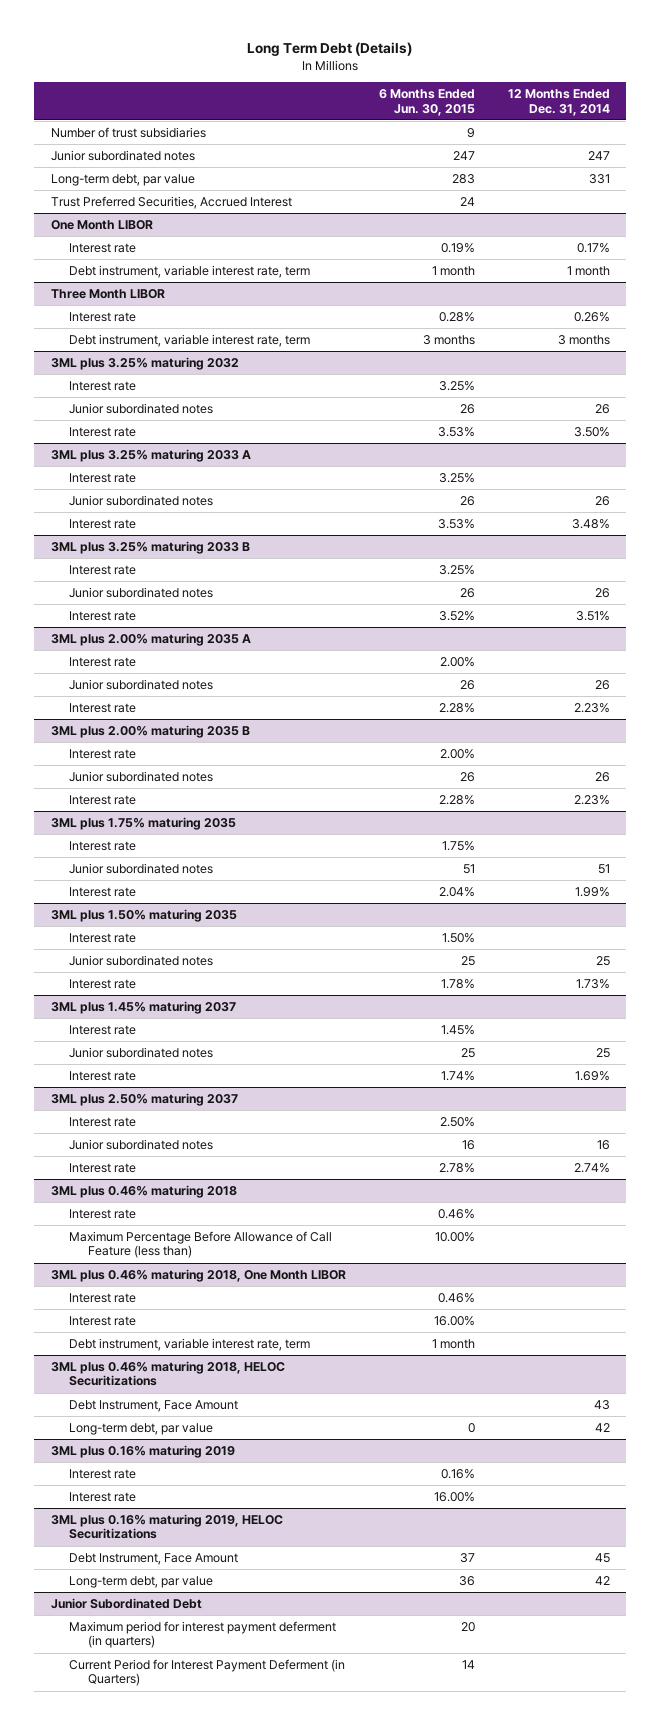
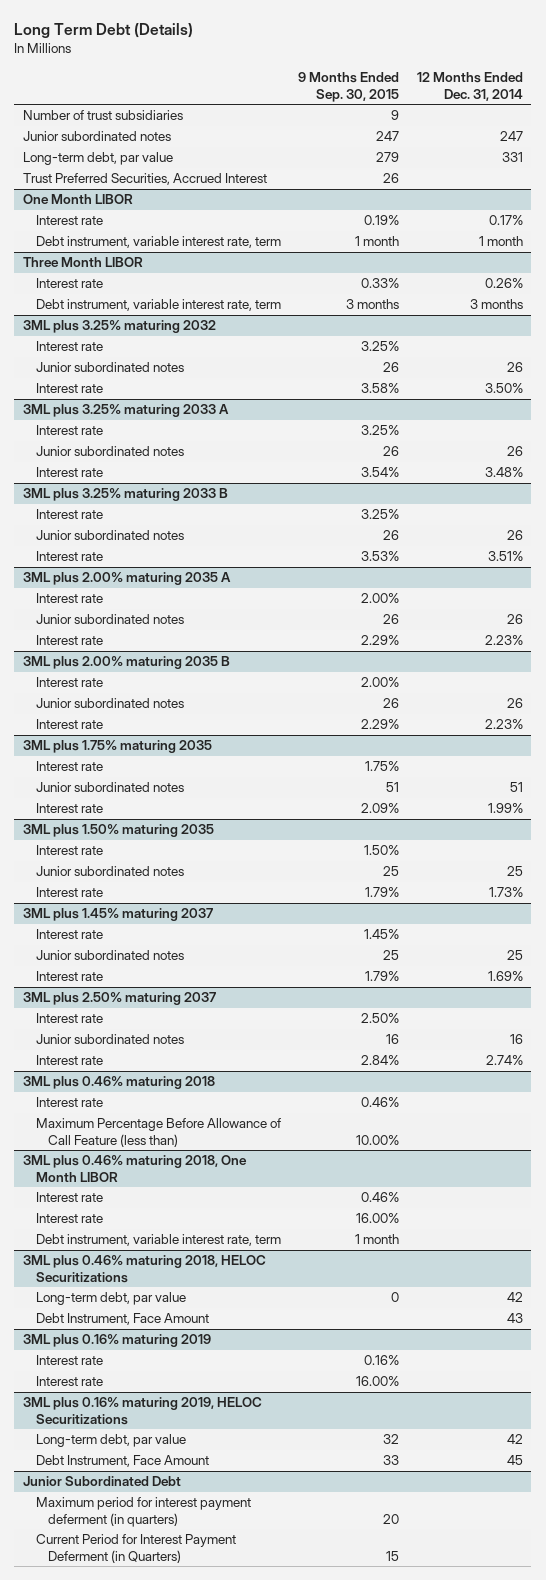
[378,89,475,116] 6 Months Ended Jun. 30, 2015 -> none
none -> [298,72,400,102] 9 Months Ended Sep. 30, 2015
[69,1399,239,1412] Debt Instrument, Face Amount -> [35,1313,209,1326] Debt Instrument, Face Amount
[69,1552,239,1565] Debt Instrument, Face Amount -> [35,1455,209,1468] Debt Instrument, Face Amount

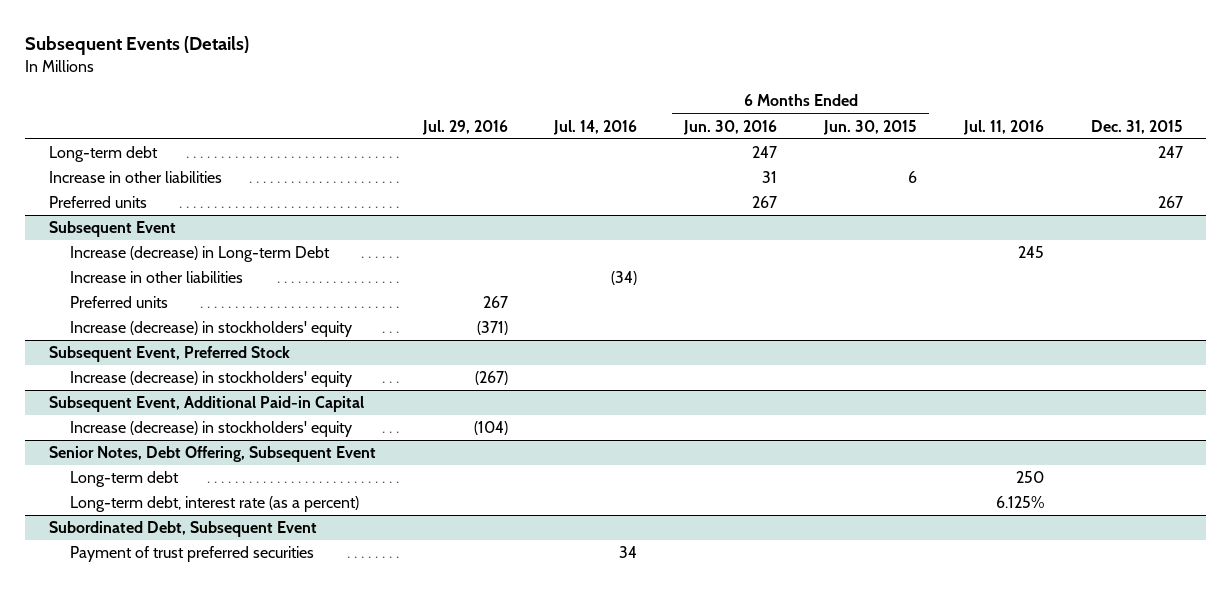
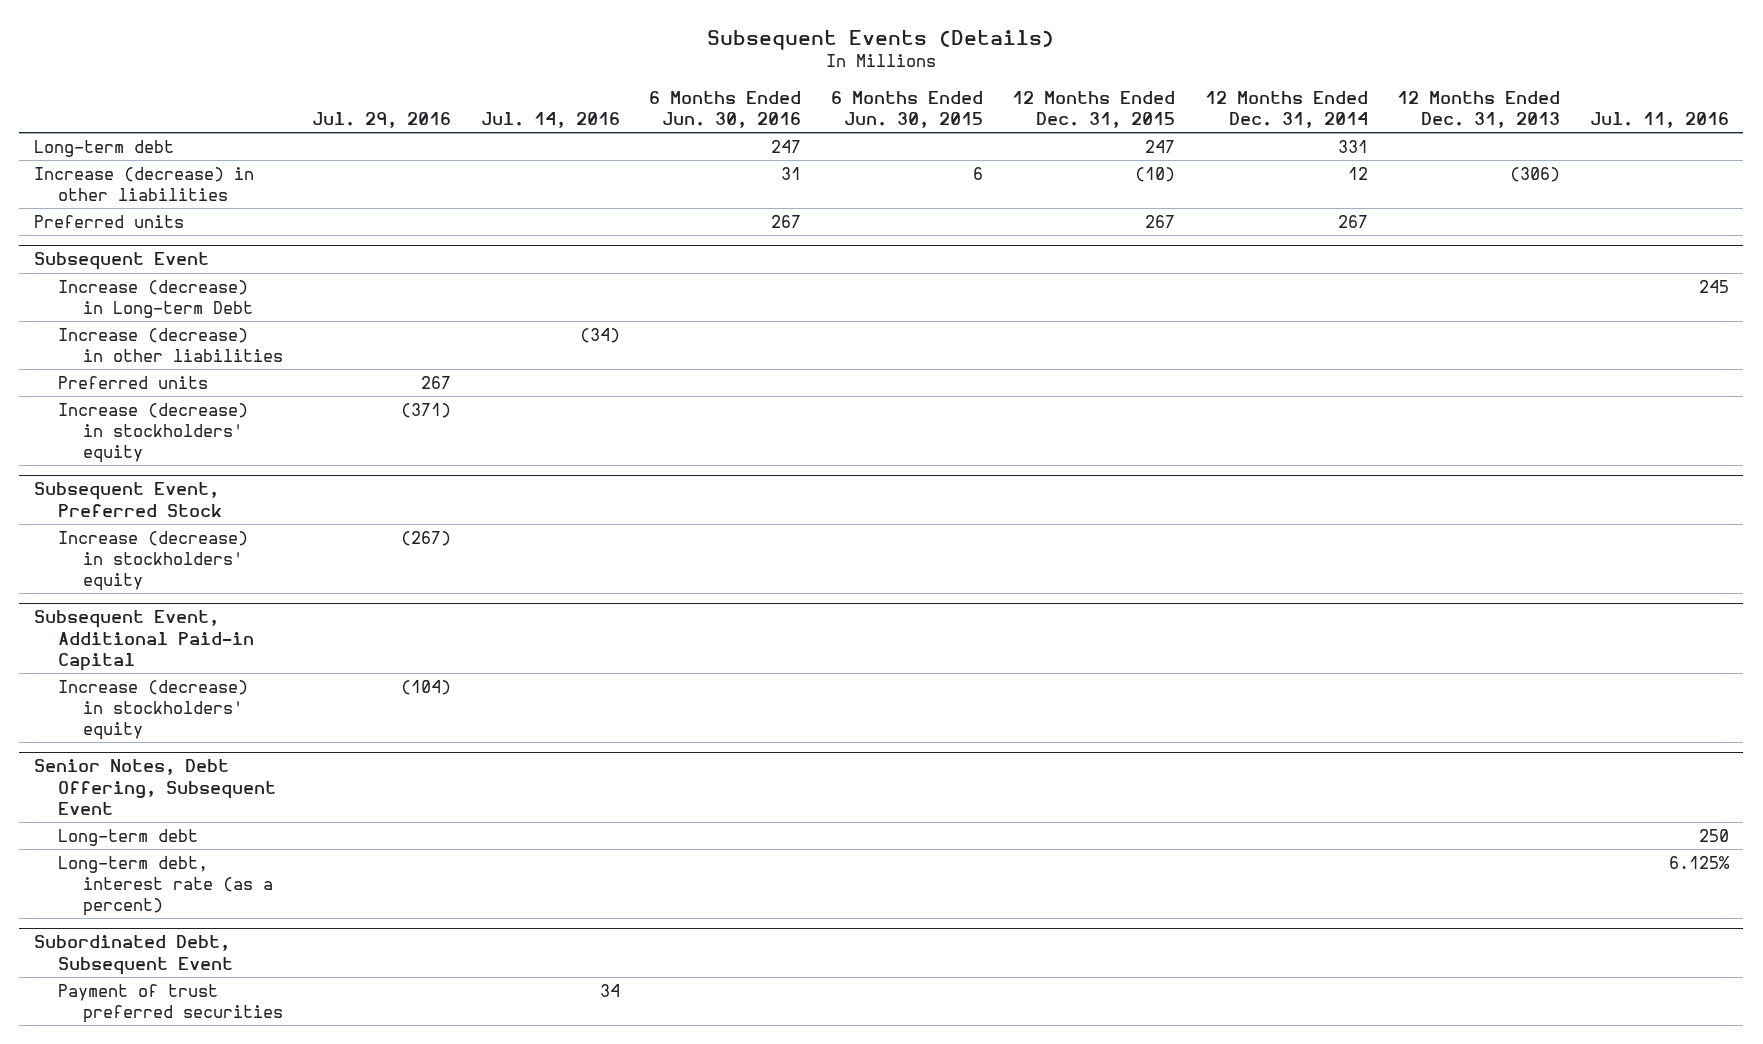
[1090,119,1183,134] Dec. 31, 2015 -> none
none -> [1012,90,1176,128] 12 Months Ended Dec. 31, 2015
none -> [1204,90,1368,128] 12 Months Ended Dec. 31, 2014
none -> [1397,90,1561,128] 12 Months Ended Dec. 31, 2013
[48,171,222,184] Increase in other liabilities -> [34,166,255,201] Increase (decrease) in other liabilities
[69,271,243,284] Increase in other liabilities -> [58,327,283,362] Increase (decrease) in other liabilities

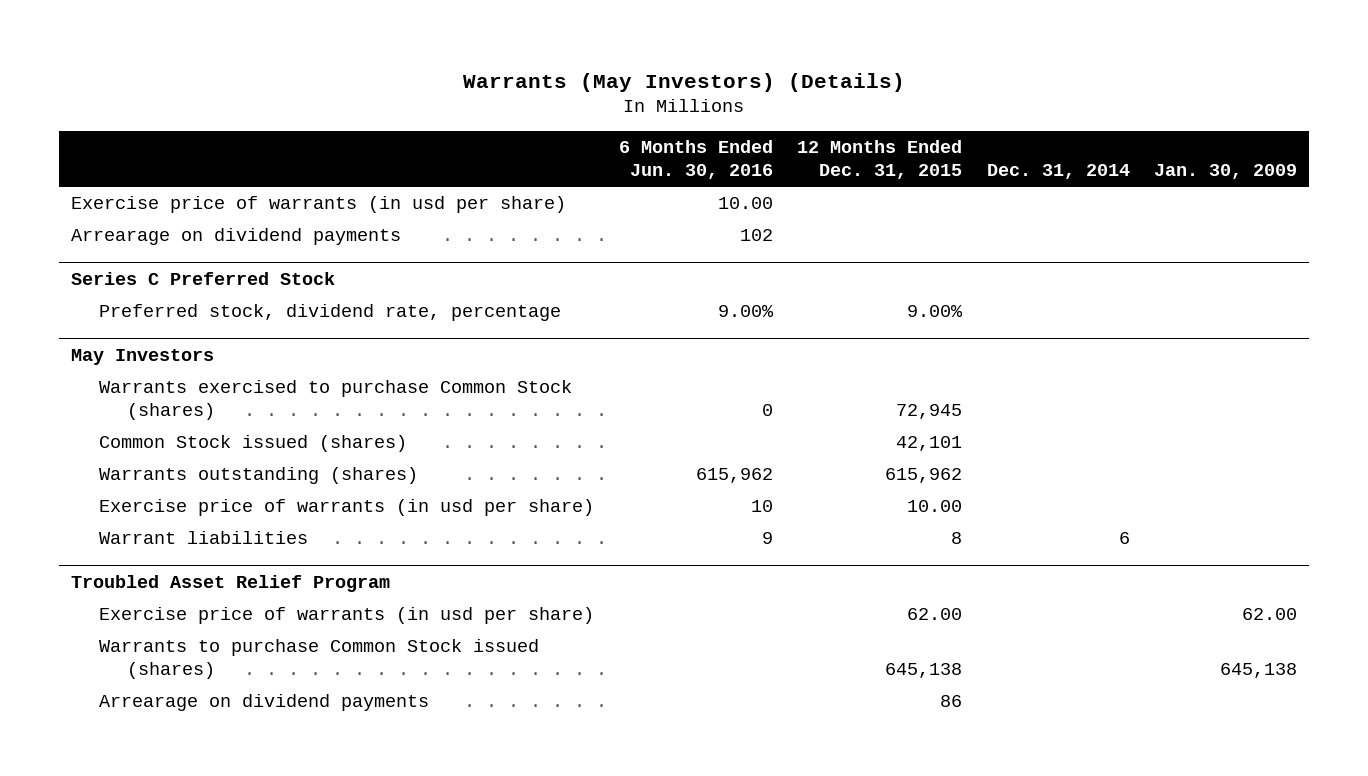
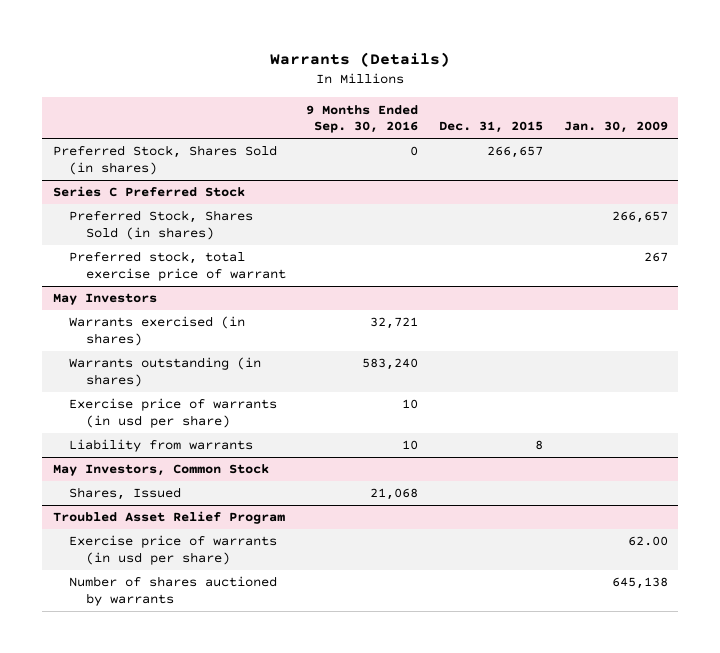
[463,72,906,92] Warrants (May Investors) (Details) -> [270,52,451,68] Warrants (Details)
[618,139,773,180] 6 Months Ended Jun. 30, 2016 -> none
[797,139,963,180] 12 Months Ended Dec. 31, 2015 -> none
[986,164,1130,180] Dec. 31, 2014 -> none
none -> [306,104,419,134] 9 Months Ended Sep. 30, 2016
none -> [439,121,544,134] Dec. 31, 2015
[71,196,567,214] Exercise price of warrants (in usd per share) -> none
[71,228,402,246] Arrearage on dividend payments -> none
none -> [52,145,277,175] Preferred Stock, Shares Sold (in shares)
[99,304,562,322] Preferred stock, dividend rate, percentage -> none
none -> [69,210,254,240] Preferred Stock, Shares Sold (in shares)
none -> [69,251,286,281] Preferred stock, total exercise price of warrant
[99,435,408,453] Common Stock issued (shares) -> none
[99,380,573,421] Warrants exercised to purchase Common Stock (shares) -> [69,316,246,346] Warrants exercised (in shares)
[99,467,419,485] Warrants outstanding (shares) -> [69,357,262,387] Warrants outstanding (in shares)
[99,531,309,545] Warrant liabilities -> [69,439,254,453] Liability from warrants
none -> [52,464,269,477] May Investors, Common Stock
none -> [69,487,182,501] Shares, Issued
[99,694,430,712] Arrearage on dividend payments -> none
[99,639,540,680] Warrants to purchase Common Stock issued (shares) -> [69,576,278,606] Number of shares auctioned by warrants

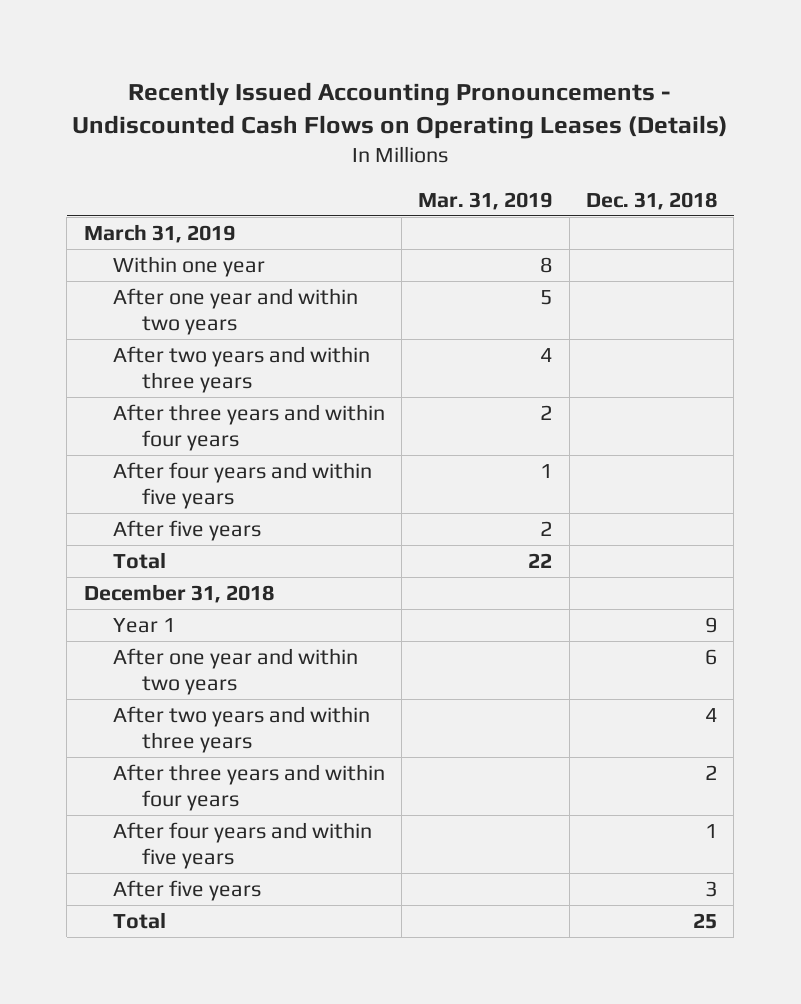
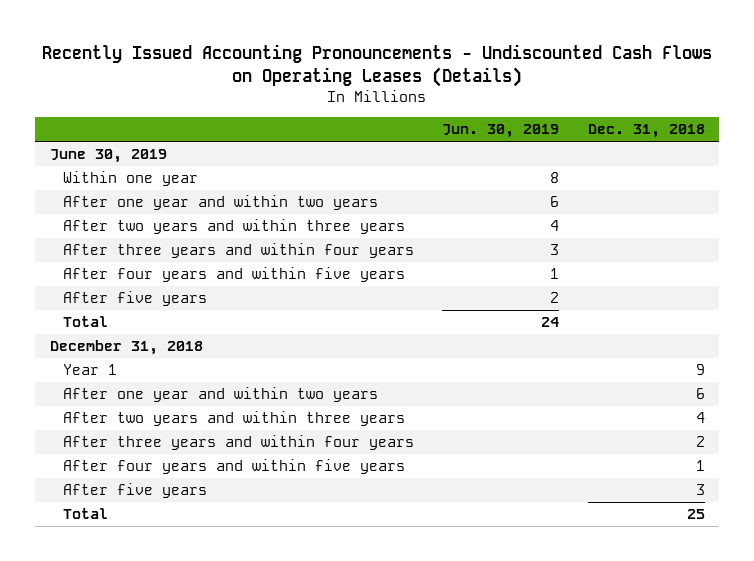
[418,191,553,210] Mar. 31, 2019 -> none
none -> [442,124,560,139] Jun. 30, 2019
[83,223,235,243] March 31, 2019 -> [49,149,167,164] June 30, 2019

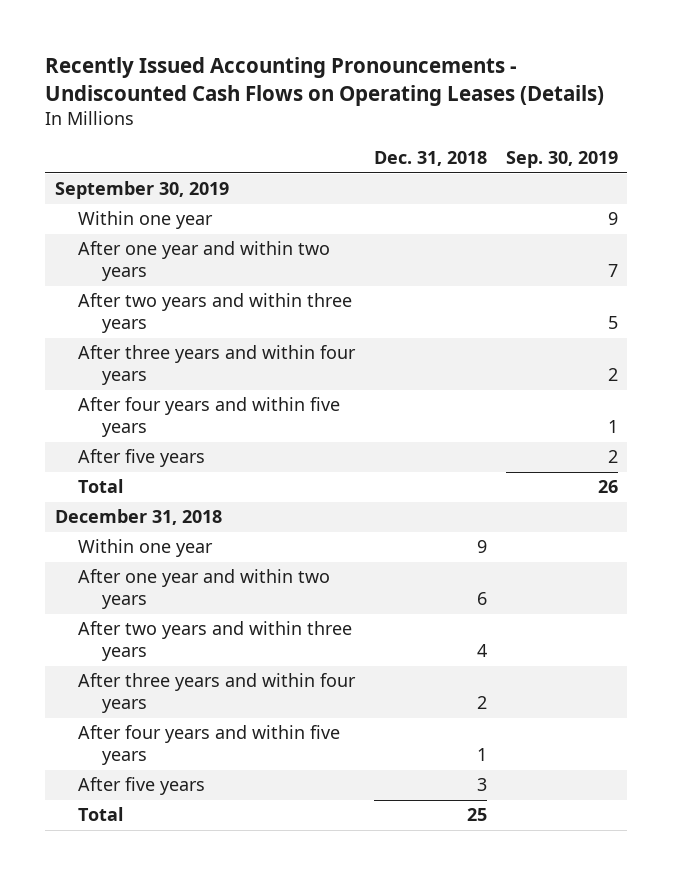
[442,124,560,139] Jun. 30, 2019 -> none
none -> [505,151,618,169] Sep. 30, 2019
[49,149,167,164] June 30, 2019 -> [54,181,229,200] September 30, 2019
[62,364,117,376] Year 1 -> [78,539,214,558] Within one year

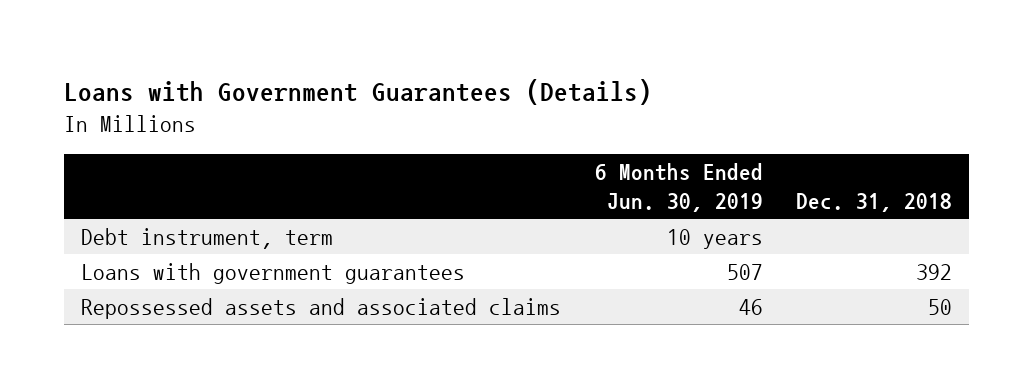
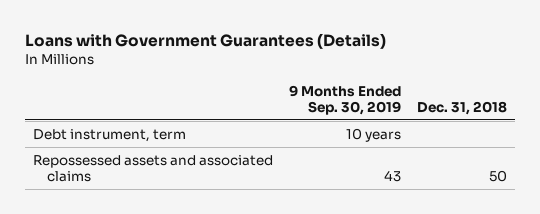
[594,163,763,213] 6 Months Ended Jun. 30, 2019 -> none
none -> [289,84,402,115] 9 Months Ended Sep. 30, 2019
[81,262,466,284] Loans with government guarantees -> none

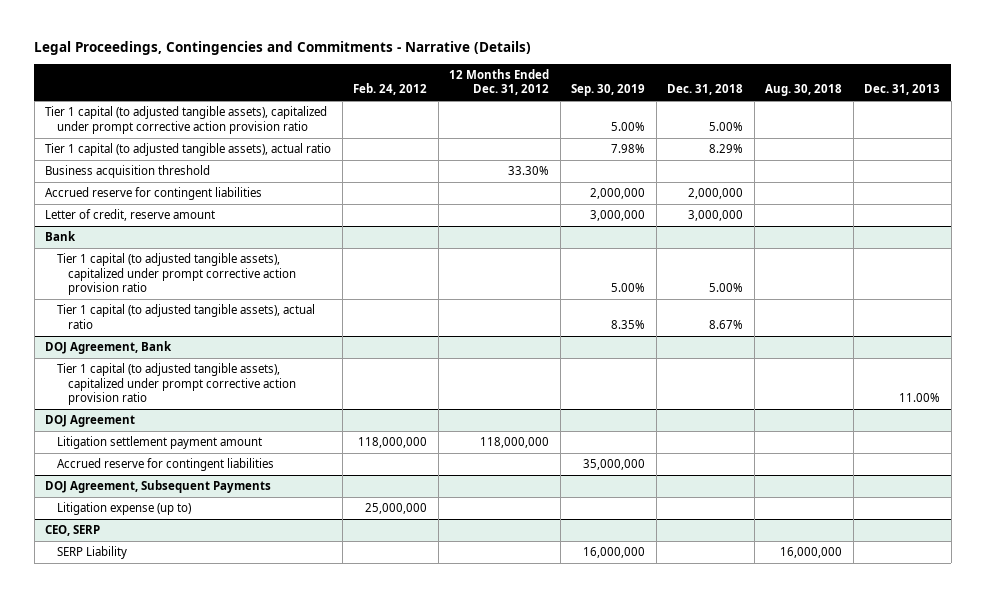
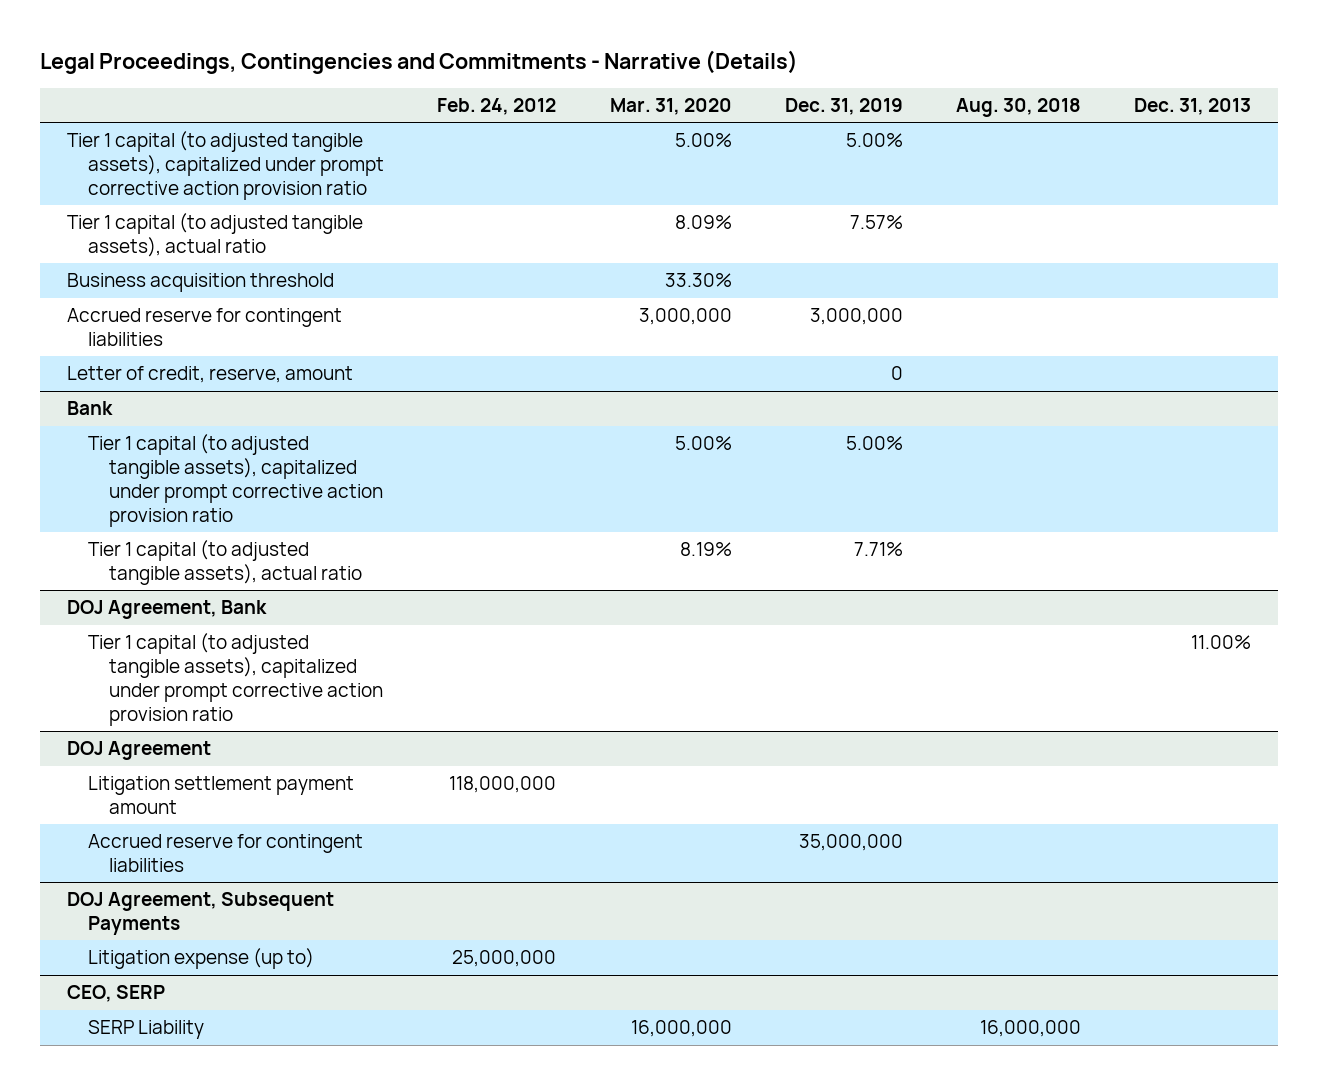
[449,68,550,96] 12 Months Ended Dec. 31, 2012 -> none
[571,84,646,97] Sep. 30, 2019 -> none
[667,84,744,96] Dec. 31, 2018 -> none
none -> [609,98,732,116] Mar. 31, 2020
none -> [784,98,903,116] Dec. 31, 2019
[45,209,216,222] Letter of credit, reserve amount -> [66,366,353,384] Letter of credit, reserve, amount

